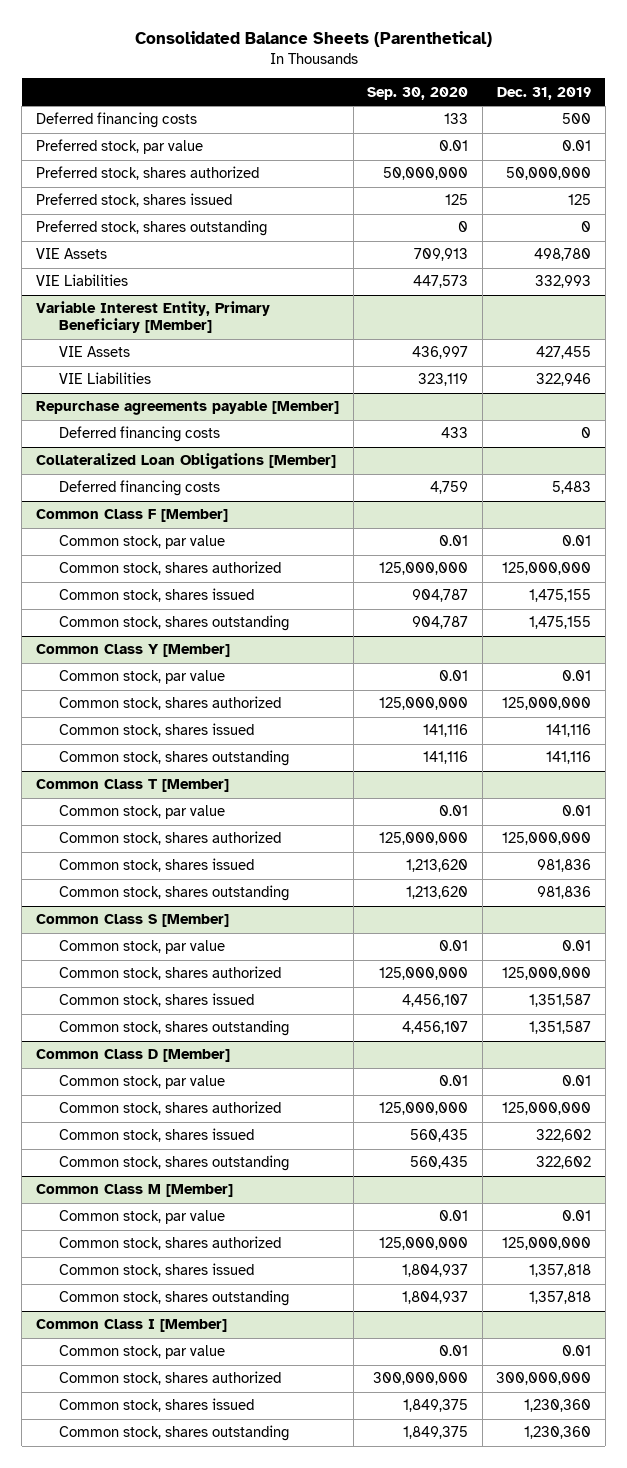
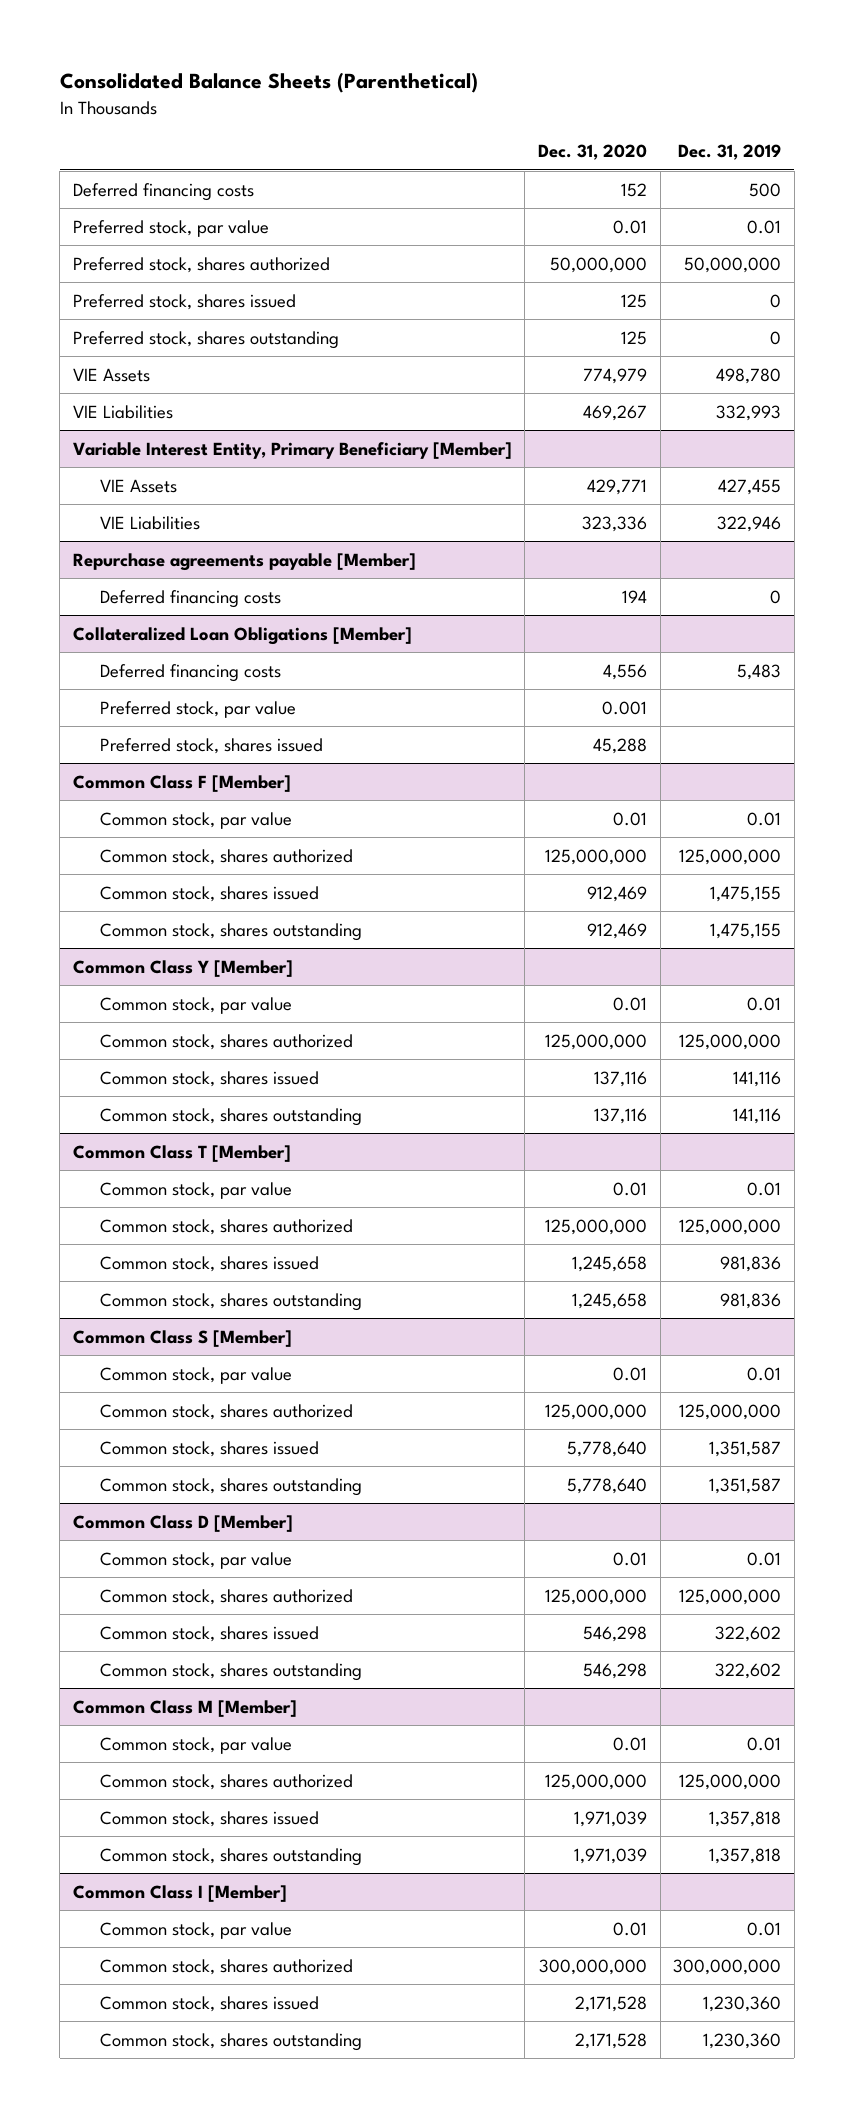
[367,86,469,100] Sep. 30, 2020 -> none
none -> [537,144,647,161] Dec. 31, 2020
[568,194,592,206] 125 -> [770,293,782,308] 0
none -> [99,700,296,718] Preferred stock, par value
none -> [99,737,323,754] Preferred stock, shares issued

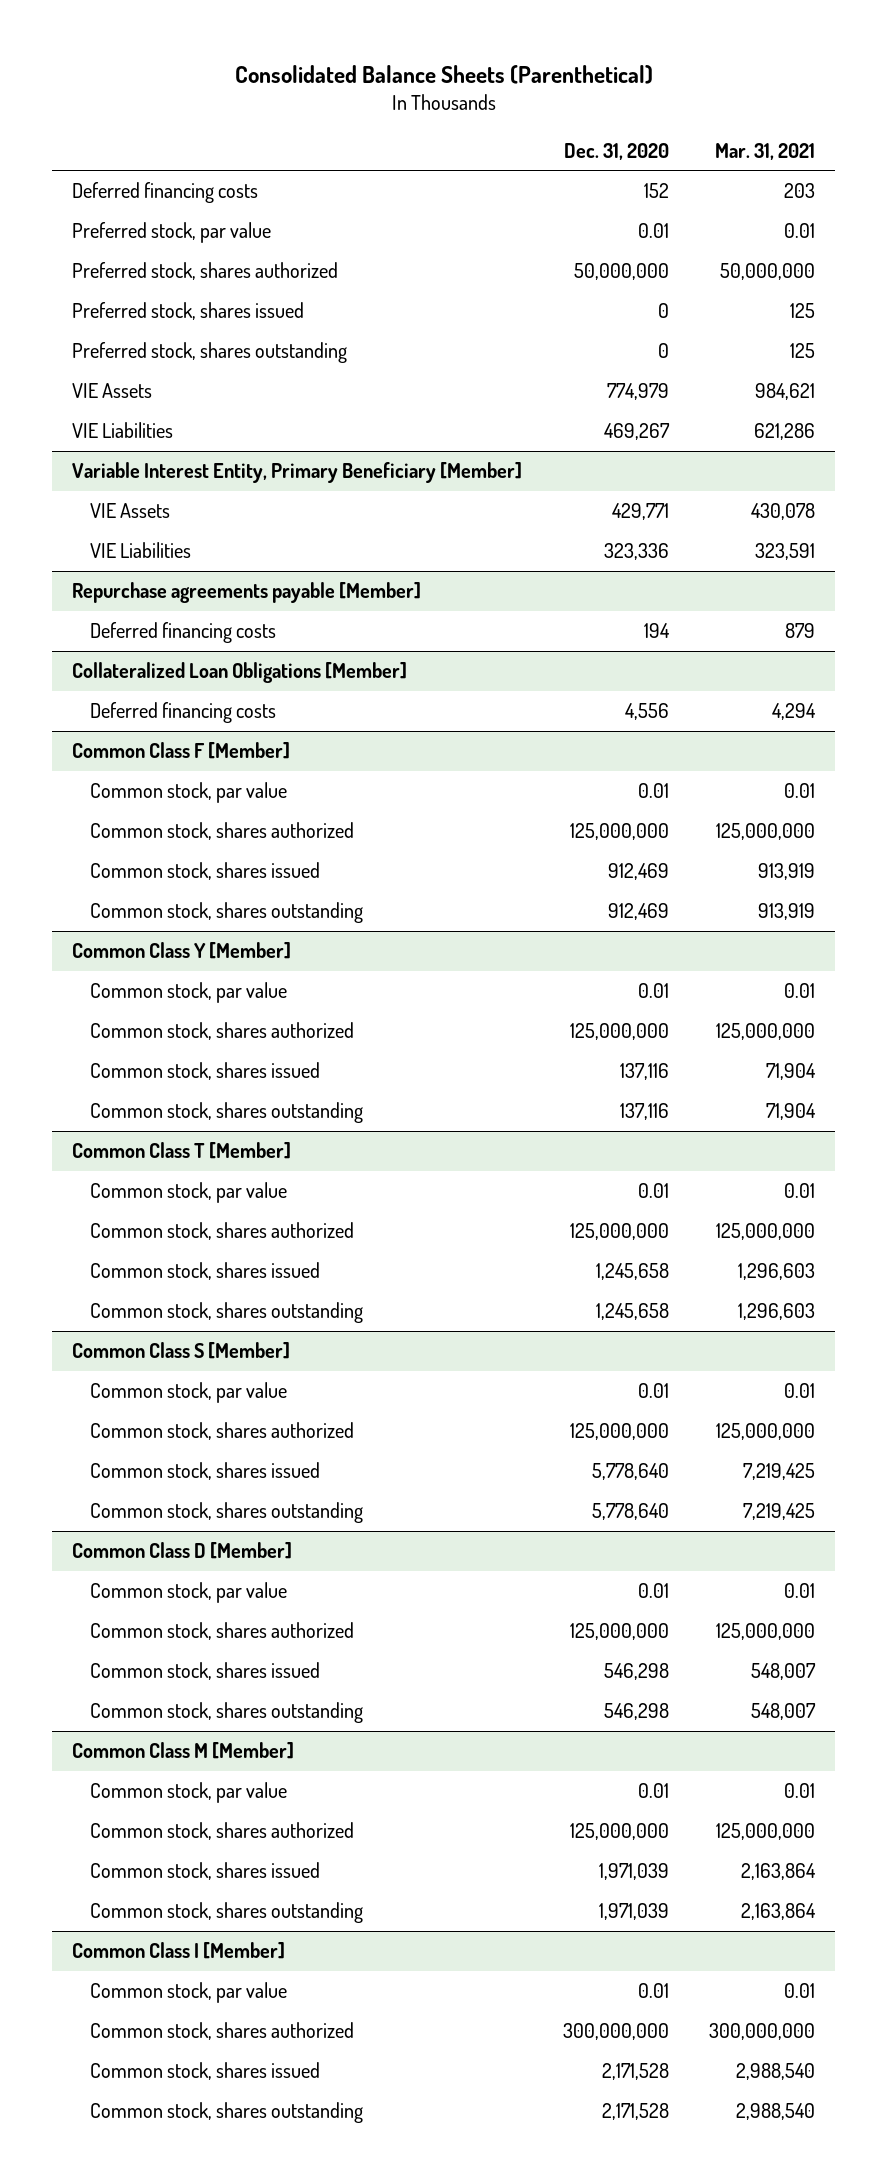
[678,144,782,161] Dec. 31, 2019 -> none
none -> [715,142,816,160] Mar. 31, 2021
[620,293,647,308] 125 -> [657,303,669,319] 0
[620,330,647,345] 125 -> [657,343,669,359] 0
[99,700,296,718] Preferred stock, par value -> none
[99,737,323,754] Preferred stock, shares issued -> none

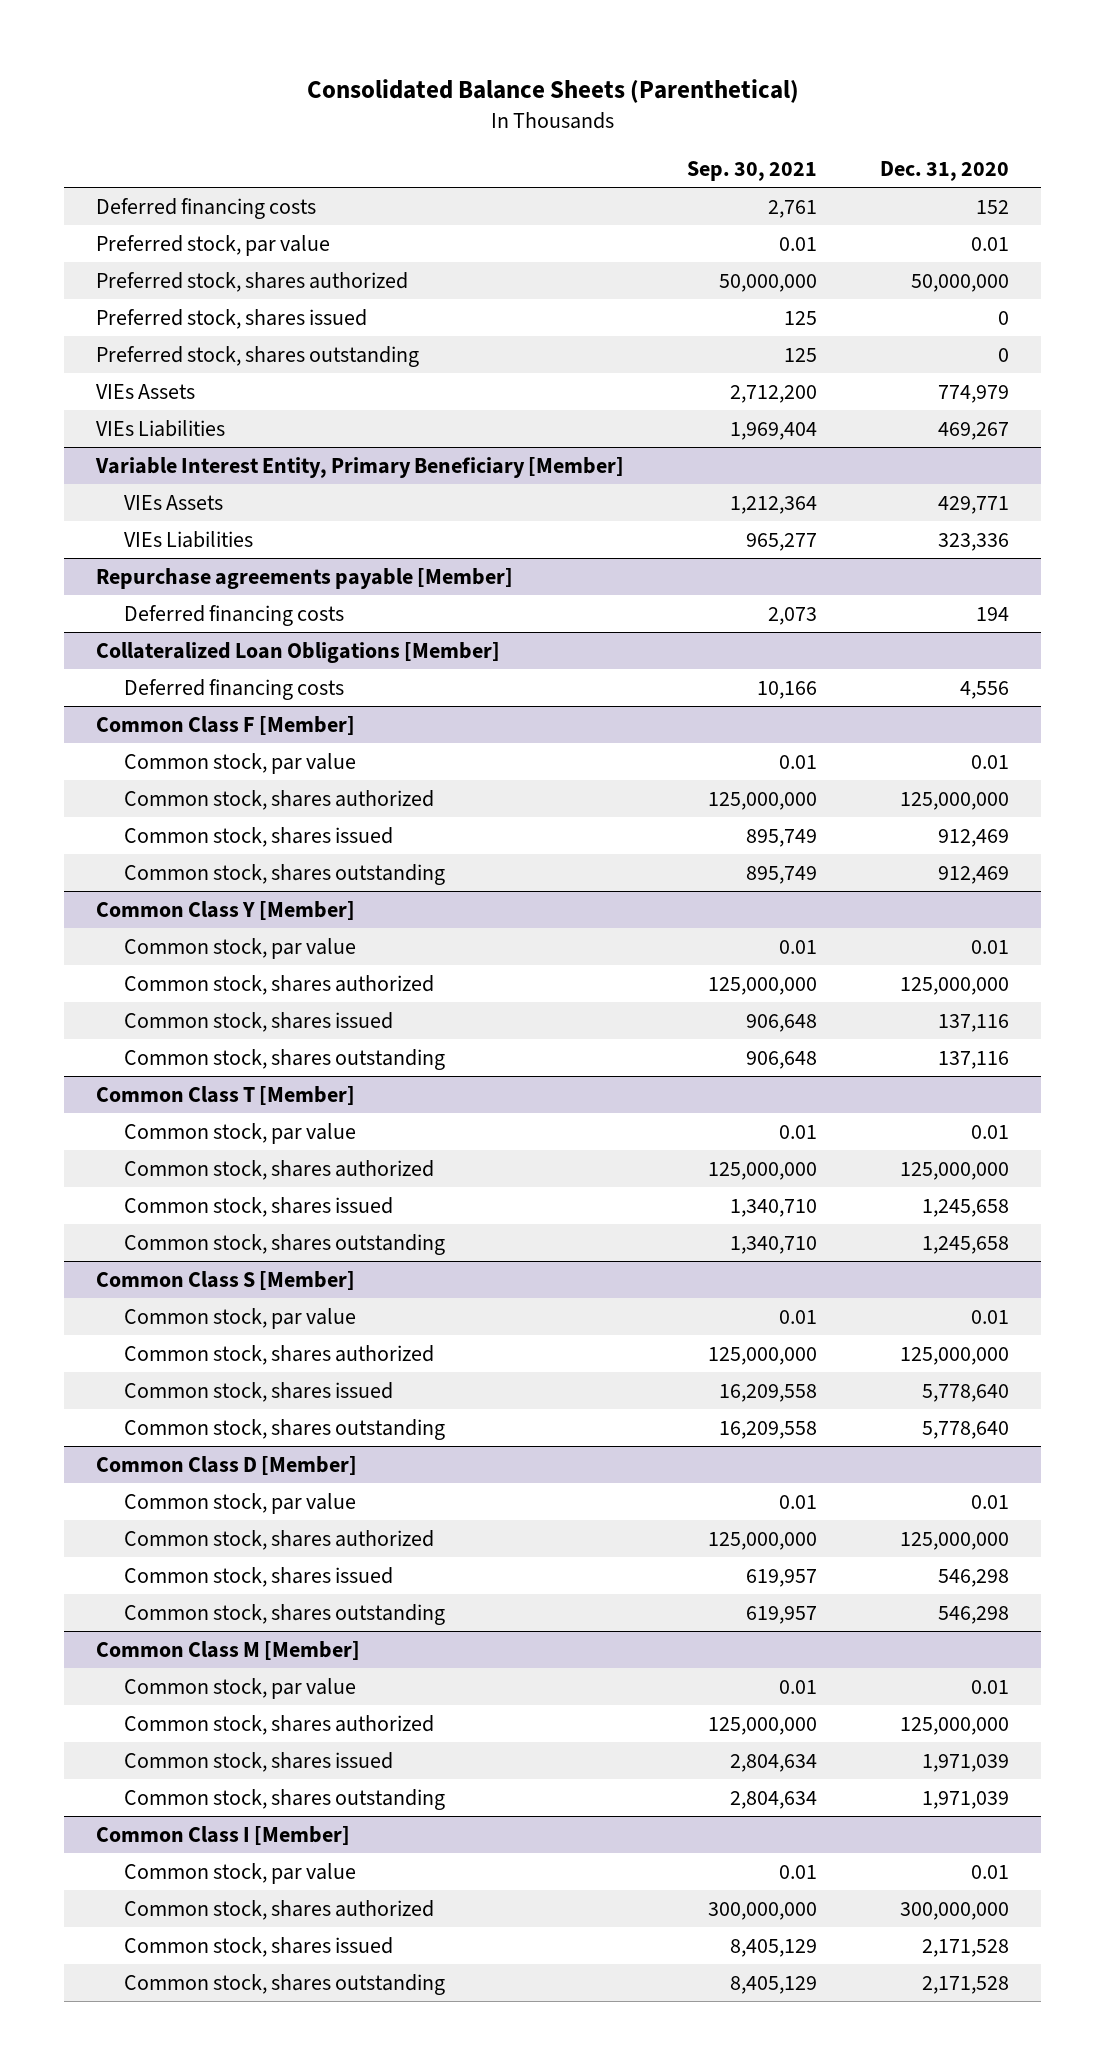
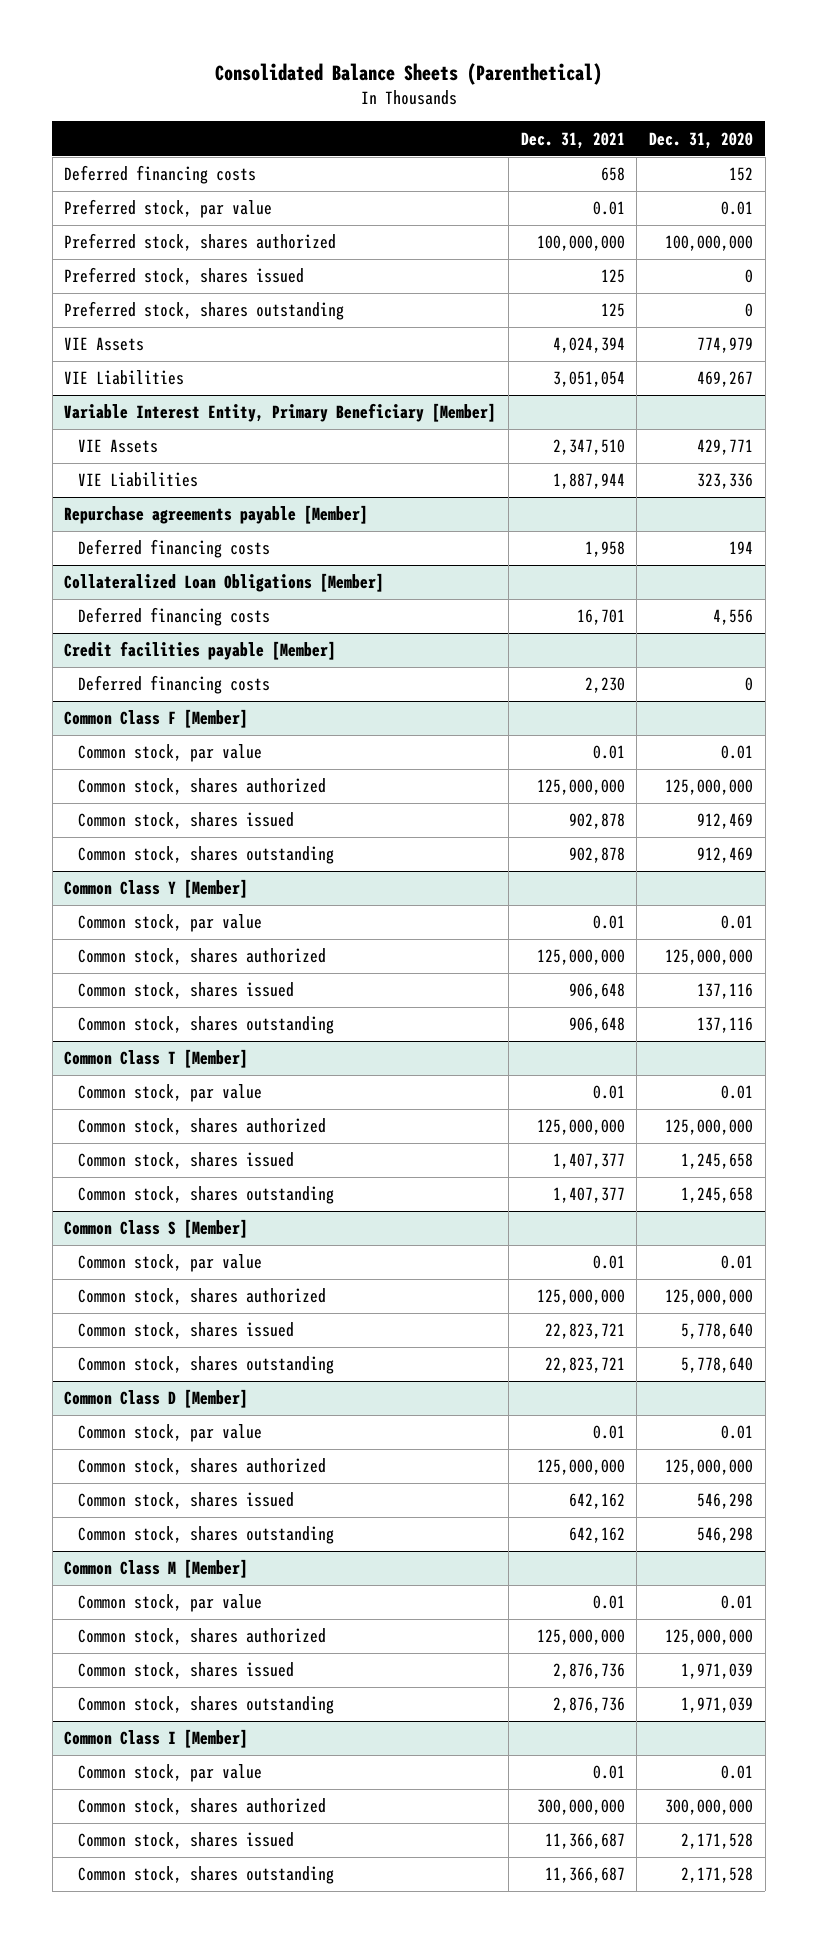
[687,160,818,181] Sep. 30, 2021 -> none
none -> [520,131,625,149] Dec. 31, 2021
[911,273,1010,292] 50,000,000 -> [665,235,754,252] 100,000,000
[95,383,195,399] VIEs Assets -> [64,337,145,352] VIE Assets
[95,419,225,437] VIEs Liabilities -> [64,370,185,386] VIE Liabilities
[124,494,224,510] VIEs Assets -> [77,439,158,454] VIE Assets
[124,530,254,548] VIEs Liabilities -> [77,472,198,488] VIE Liabilities
none -> [64,641,337,661] Credit facilities payable [Member]
none -> [77,675,270,695] Deferred financing costs

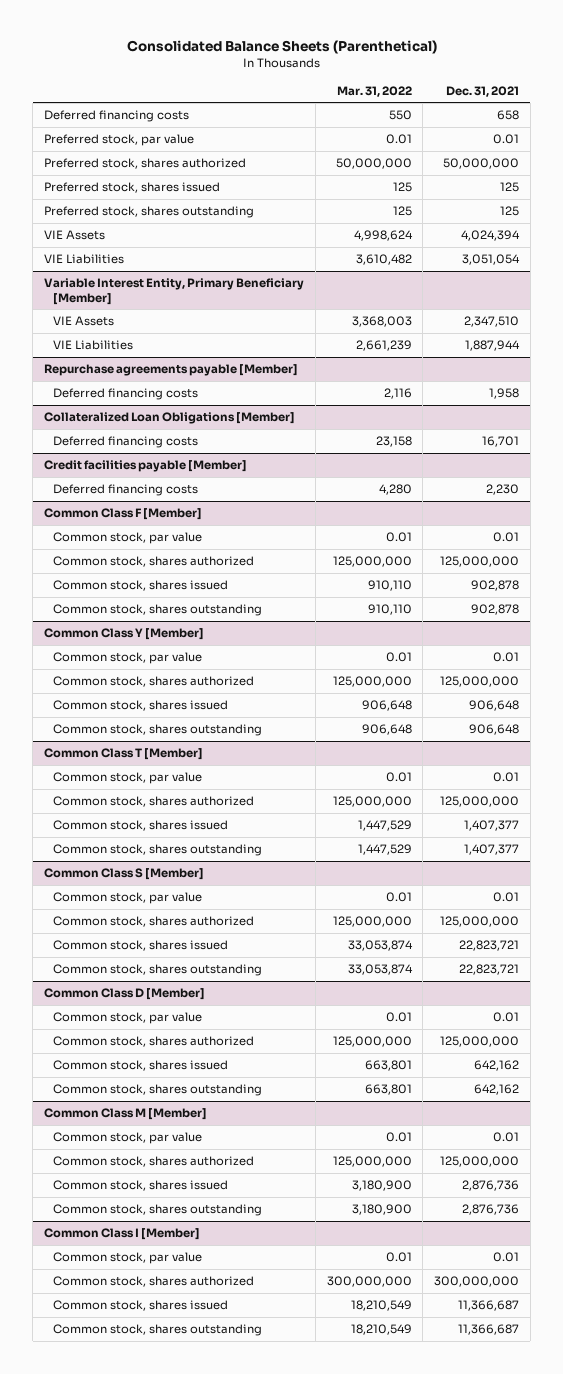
[649,131,754,149] Dec. 31, 2020 -> none
none -> [336,85,412,97] Mar. 31, 2022
[536,235,625,252] 100,000,000 -> [443,158,520,170] 50,000,000

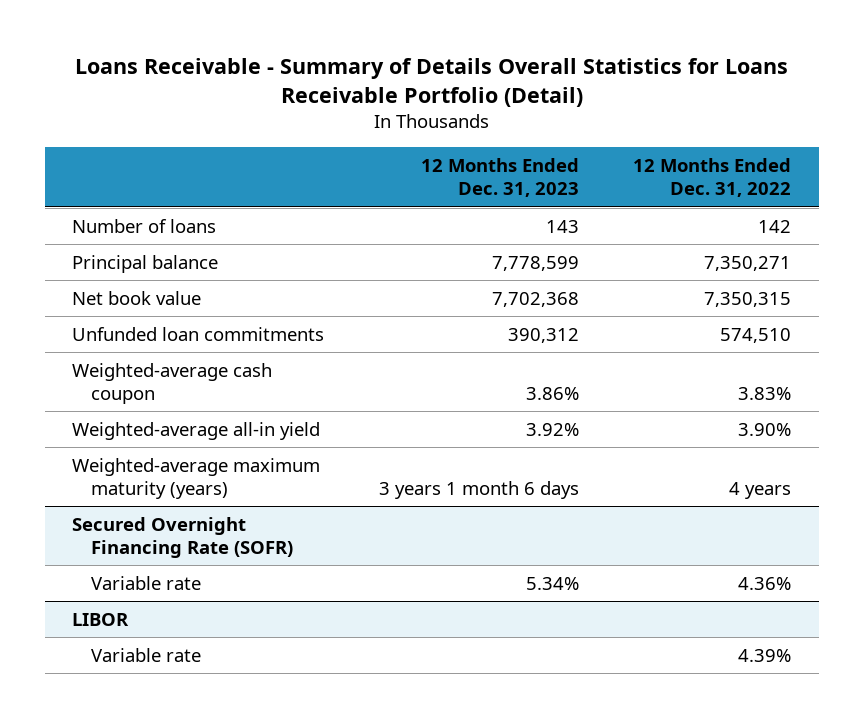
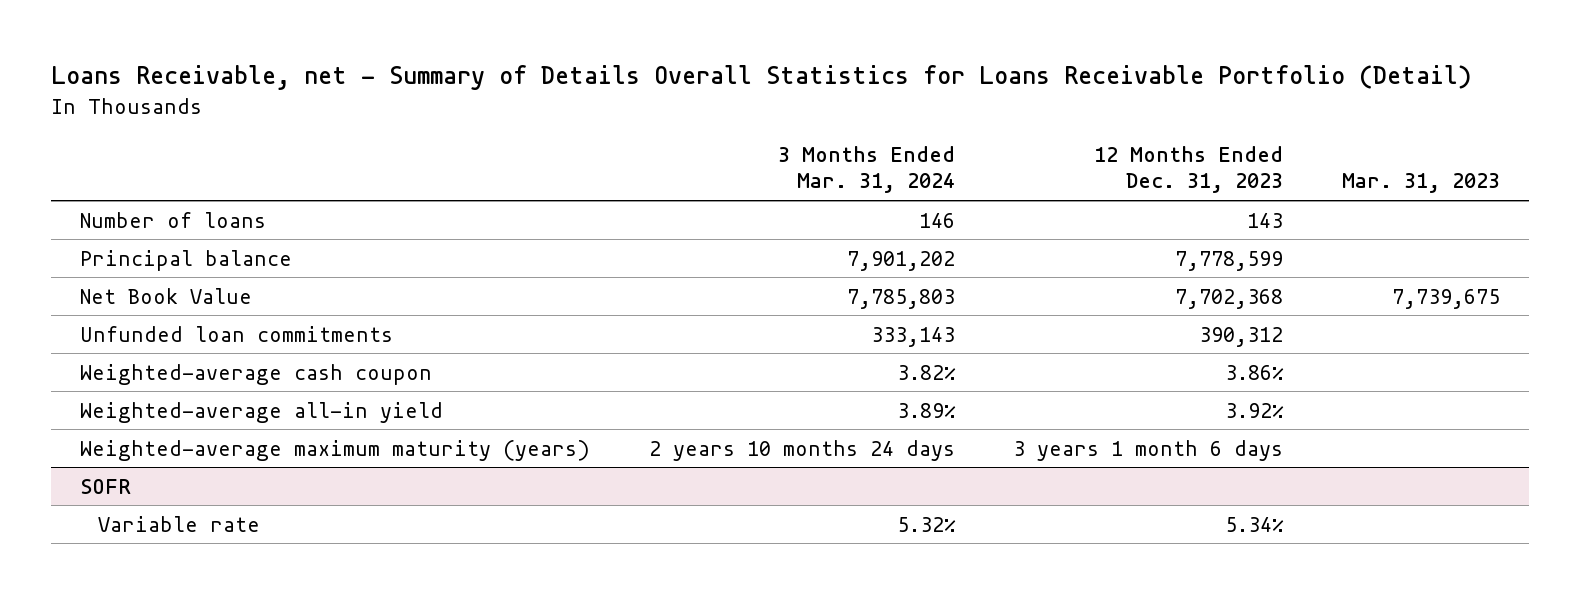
[74,58,788,108] Loans Receivable - Summary of Details Overall Statistics for Loans Receivable Portfolio (Detail) -> [50,65,1472,91] Loans Receivable, net - Summary of Details Overall Statistics for Loans Receivable Portfolio (Detail)
[633,157,792,198] 12 Months Ended Dec. 31, 2022 -> none
none -> [777,145,955,194] 3 Months Ended Mar. 31, 2024
none -> [1341,173,1500,194] Mar. 31, 2023
[72,290,202,305] Net book value -> [80,287,253,304] Net Book Value
[72,516,293,559] Secured Overnight Financing Rate (SOFR) -> [80,478,132,494] SOFR
[72,612,130,626] LIBOR -> none
[90,647,201,662] Variable rate -> none

